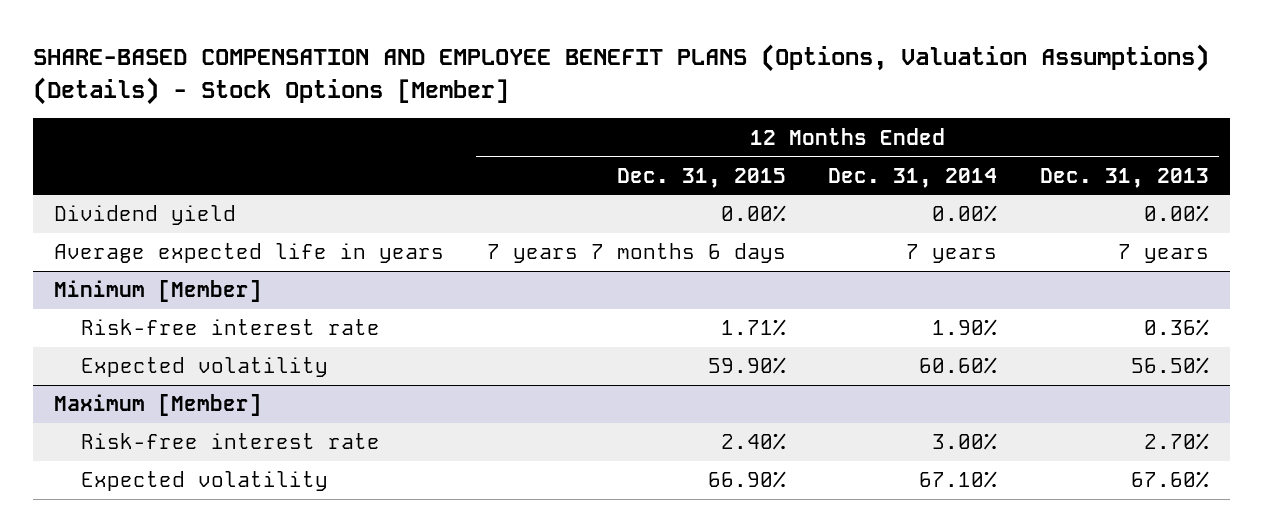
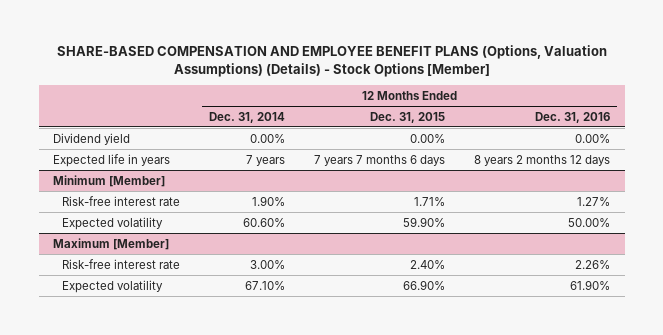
[1039,167,1209,188] Dec. 31, 2013 -> none
none -> [535,111,611,123] Dec. 31, 2016
[54,243,445,264] Average expected life in years -> [53,153,171,167] Expected life in years

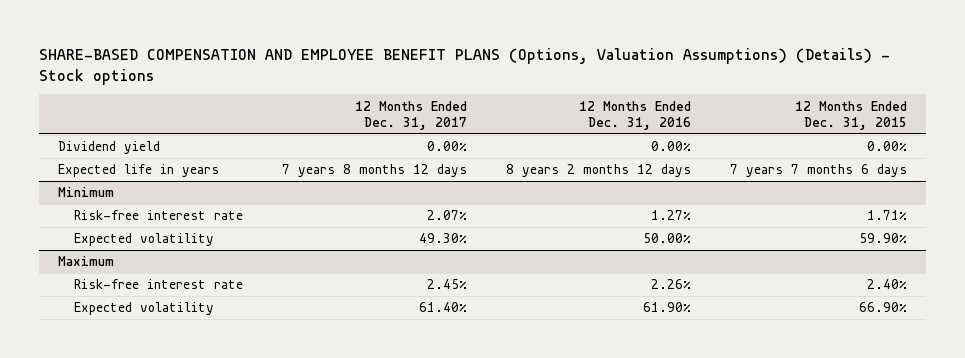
[56,45,607,77] SHARE-BASED COMPENSATION AND EMPLOYEE BENEFIT PLANS (Options, Valuation Assumptions) (Details) - Stock Options [Member] -> [39,47,891,85] SHARE-BASED COMPENSATION AND EMPLOYEE BENEFIT PLANS (Options, Valuation Assumptions) (Details) - Stock options
[209,111,286,123] Dec. 31, 2014 -> none
none -> [355,100,468,131] 12 Months Ended Dec. 31, 2017
[53,174,166,187] Minimum [Member] -> [58,187,115,198] Minimum
[53,237,170,250] Maximum [Member] -> [58,256,115,267] Maximum

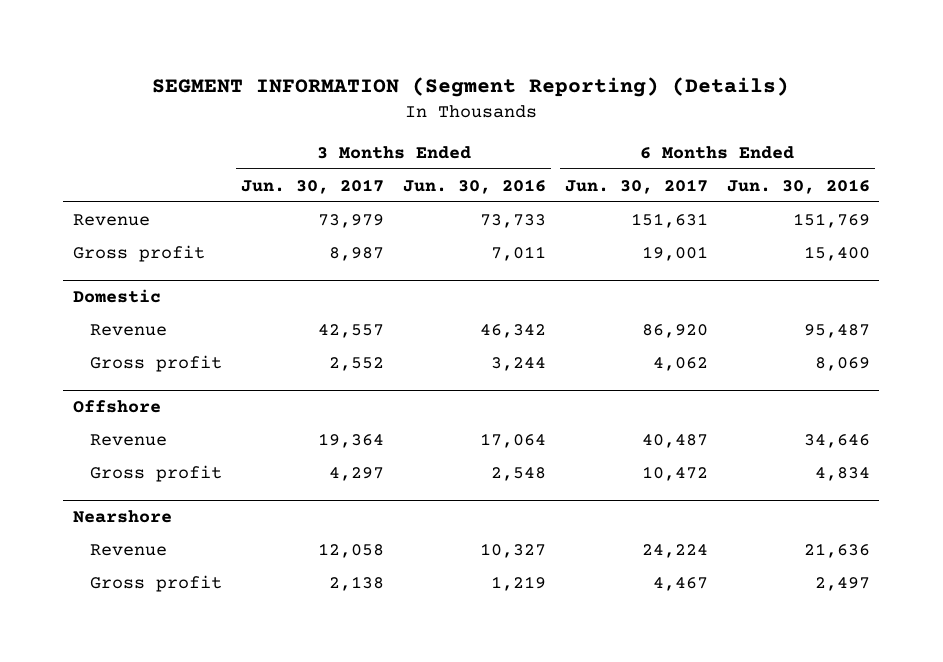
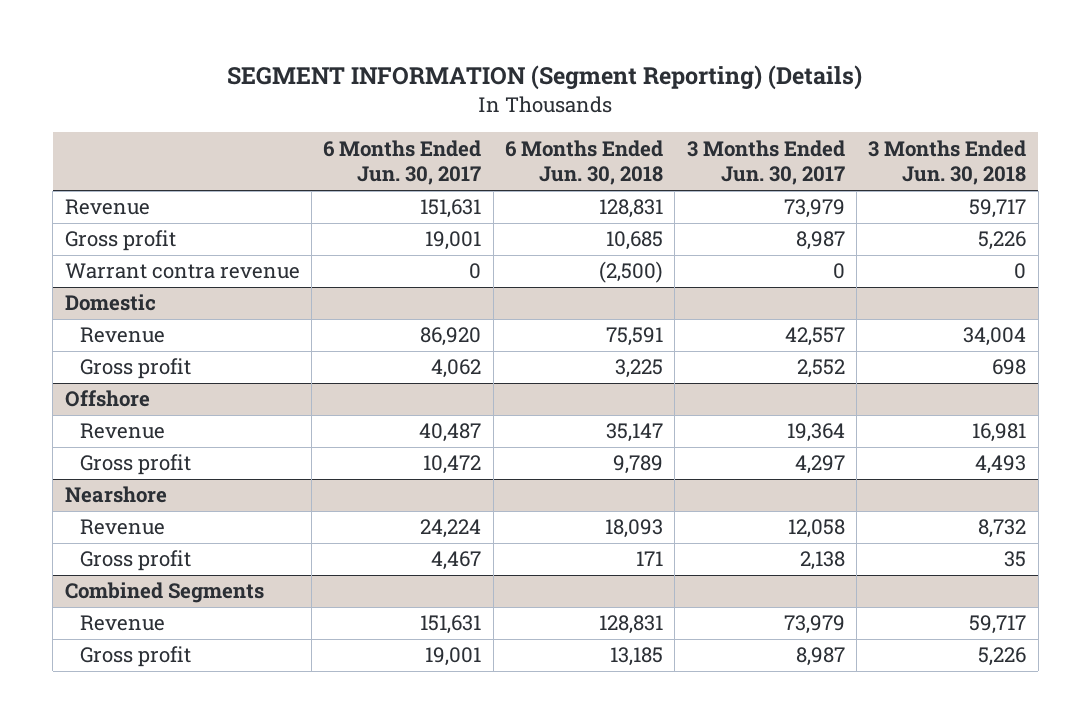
[402,178,546,194] Jun. 30, 2016 -> none
[726,178,870,194] Jun. 30, 2016 -> none
none -> [504,139,663,186] 6 Months Ended Jun. 30, 2018
none -> [868,139,1027,186] 3 Months Ended Jun. 30, 2018
none -> [64,263,300,280] Warrant contra revenue
none -> [64,582,264,604] Combined Segments
none -> [80,615,166,632] Revenue
none -> [80,646,192,668] Gross profit

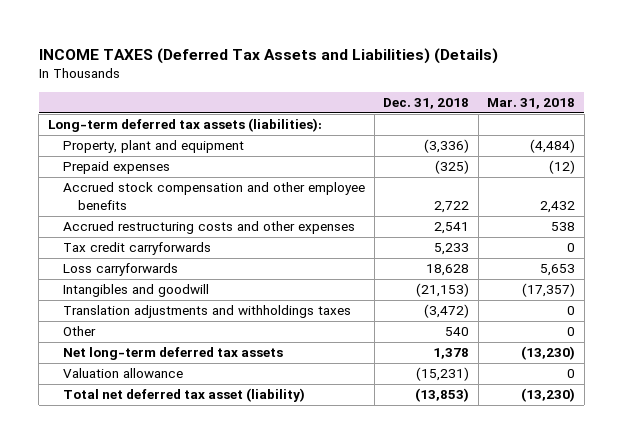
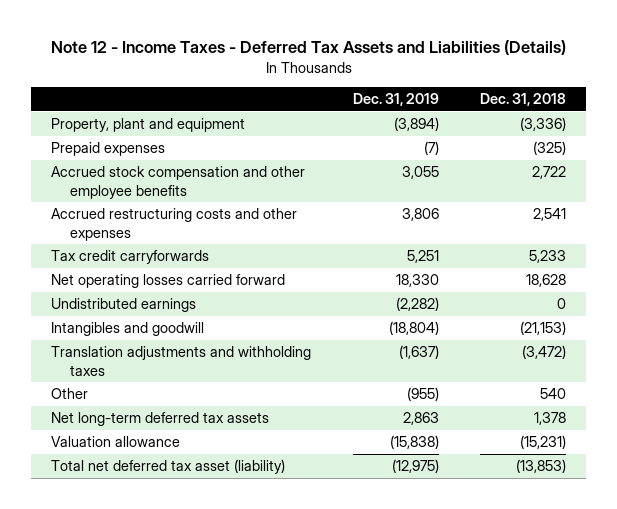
[38,47,498,64] INCOME TAXES (Deferred Tax Assets and Liabilities) (Details) -> [50,40,566,56] Note 12 - Income Taxes - Deferred Tax Assets and Liabilities (Details)
[487,98,576,110] Mar. 31, 2018 -> none
none -> [352,93,439,107] Dec. 31, 2019
[47,118,322,133] Long-term deferred tax assets (liabilities): -> none
[62,263,178,277] Loss carryforwards -> [51,274,286,289] Net operating losses carried forward
none -> [51,298,197,313] Undistributed earnings
[62,305,351,319] Translation adjustments and withholdings taxes -> [51,346,312,376] Translation adjustments and withholding taxes

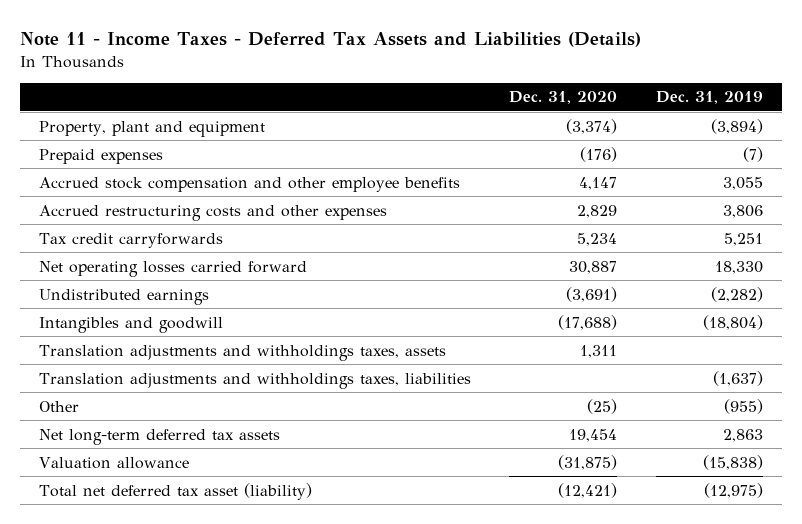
[50,40,566,56] Note 12 - Income Taxes - Deferred Tax Assets and Liabilities (Details) -> [19,31,641,47] Note 11 - Income Taxes - Deferred Tax Assets and Liabilities (Details)
[479,93,566,107] Dec. 31, 2018 -> none
none -> [509,91,618,105] Dec. 31, 2020
none -> [38,344,446,361] Translation adjustments and withholdings taxes, assets
[51,346,312,376] Translation adjustments and withholding taxes -> [38,372,471,389] Translation adjustments and withholdings taxes, liabilities

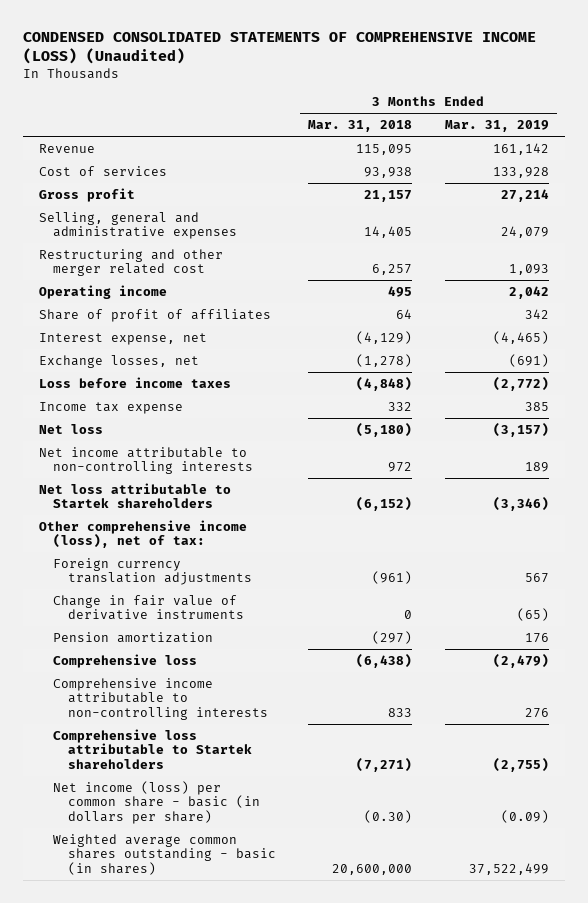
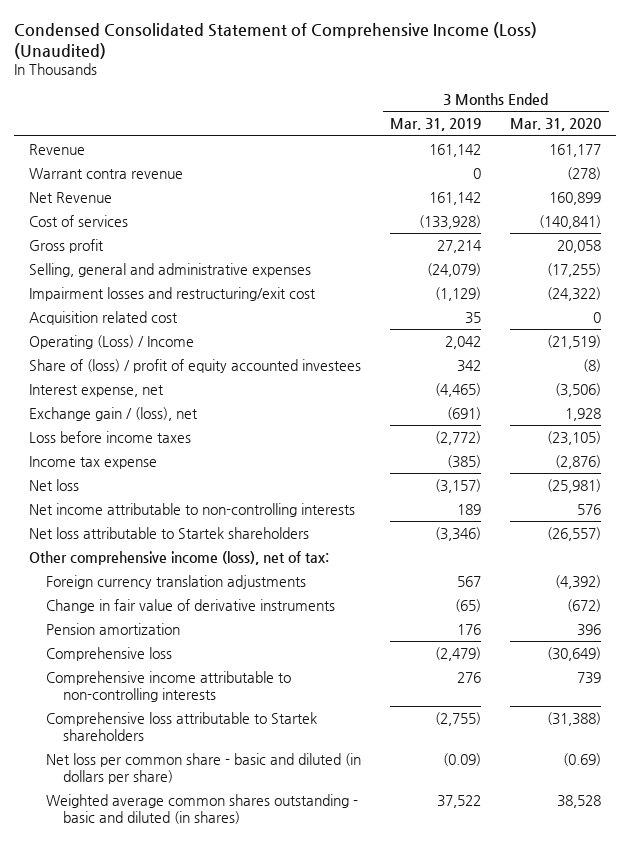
[22,31,536,65] CONDENSED CONSOLIDATED STATEMENTS OF COMPREHENSIVE INCOME (LOSS) (Unaudited) -> [13,21,537,59] Condensed Consolidated Statement of Comprehensive Income (Loss) (Unaudited)
[308,120,413,133] Mar. 31, 2018 -> none
none -> [510,118,602,132] Mar. 31, 2020
none -> [28,167,183,179] Warrant contra revenue
none -> [28,191,112,203] Net Revenue
[492,166,549,178] 133,928 -> [419,214,482,229] (133,928)
[38,248,223,277] Restructuring and other merger related cost -> none
[500,226,549,239] 24,079 -> [427,262,482,277] (24,079)
none -> [28,286,316,301] Impairment losses and restructuring/exit cost
none -> [28,310,178,325] Acquisition related cost
[38,284,167,299] Operating income -> [28,334,194,349] Operating (Loss) / Income
[38,308,271,322] Share of profit of affiliates -> [28,358,361,373] Share of (loss) / profit of equity accounted investees
[38,354,199,368] Exchange losses, net -> [28,406,198,421] Exchange gain / (loss), net
[524,401,549,411] 385 -> [447,454,482,468] (385)
[53,780,260,824] Net income (loss) per common share - basic (in dollars per share) -> [45,752,361,784] Net loss per common share - basic and diluted (in dollars per share)
[53,833,276,875] Weighted average common shares outstanding - basic (in shares) -> [45,793,358,824] Weighted average common shares outstanding - basic and diluted (in shares)
[468,862,549,875] 37,522,499 -> [437,794,482,808] 37,522

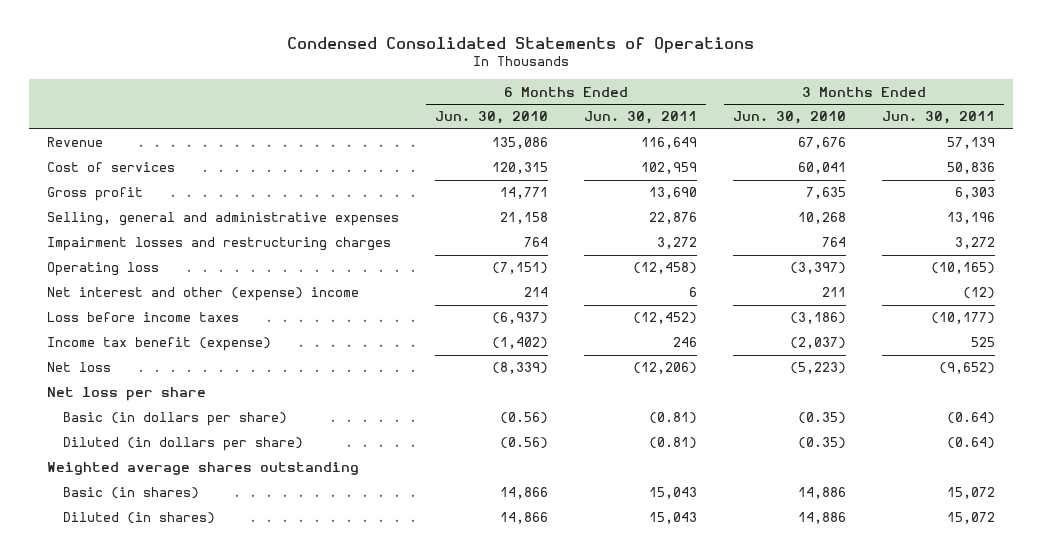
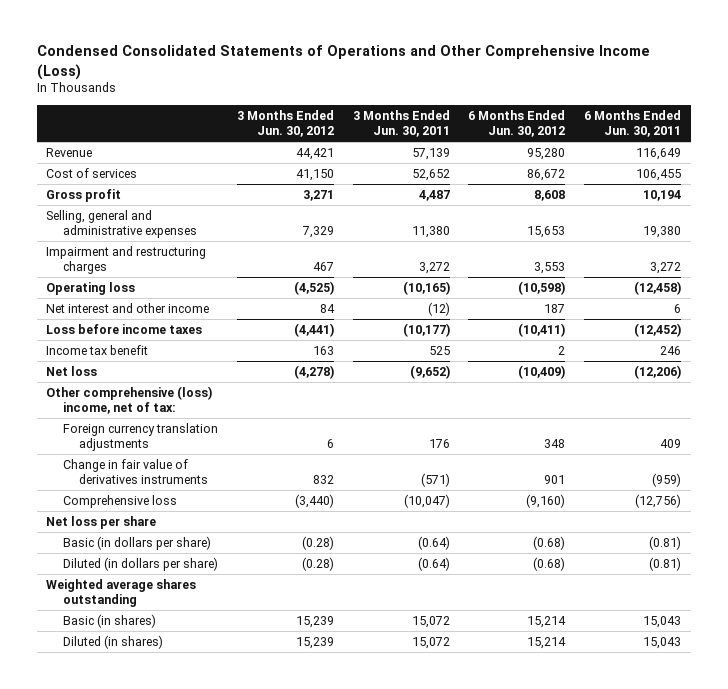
[286,36,754,53] Condensed Consolidated Statements of Operations -> [37,45,651,80] Condensed Consolidated Statements of Operations and Other Comprehensive Income (Loss)
[434,111,548,125] Jun. 30, 2010 -> none
[732,111,846,125] Jun. 30, 2010 -> none
none -> [236,109,334,138] 3 Months Ended Jun. 30, 2012
none -> [468,109,566,138] 6 Months Ended Jun. 30, 2012
[640,162,697,175] 102,959 -> [636,168,682,181] 106,455
[946,162,995,175] 50,836 -> [411,168,450,181] 52,652
[648,187,697,200] 13,690 -> [643,189,682,201] 10,194
[954,187,995,200] 6,303 -> [418,189,450,201] 4,487
[648,212,697,225] 22,876 -> [643,226,682,239] 19,380
[946,212,995,225] 13,196 -> [411,226,450,239] 11,380
[46,237,391,252] Impairment losses and restructuring charges -> [46,245,207,275] Impairment and restructuring charges
[46,287,359,302] Net interest and other (expense) income -> [46,302,210,313] Net interest and other income
[46,337,271,352] Income tax benefit (expense) -> [46,344,149,355] Income tax benefit
none -> [46,385,213,415] Other comprehensive (loss) income, net of tax:
none -> [62,422,218,452] Foreign currency translation adjustments
none -> [62,458,209,485] Change in fair value of derivatives instruments
none -> [62,494,177,508] Comprehensive loss

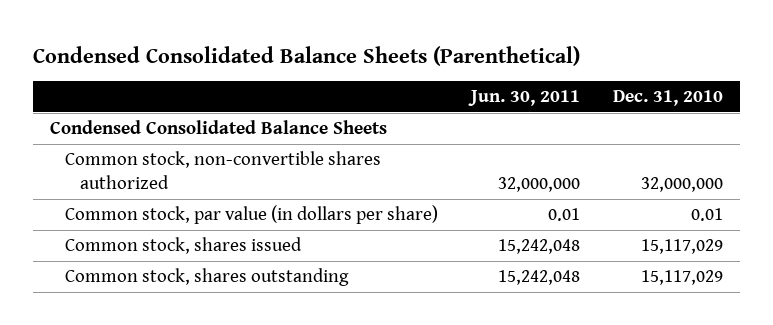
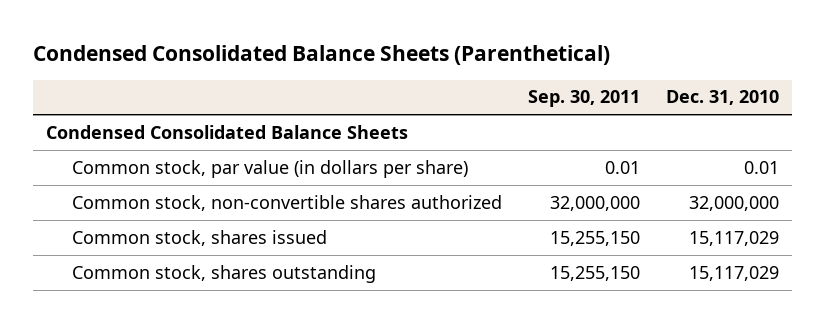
[467,90,580,107] Jun. 30, 2011 -> none
none -> [527,90,640,108] Sep. 30, 2011
[64,151,381,190] Common stock, non-convertible shares authorized -> [71,194,502,211] Common stock, non-convertible shares authorized

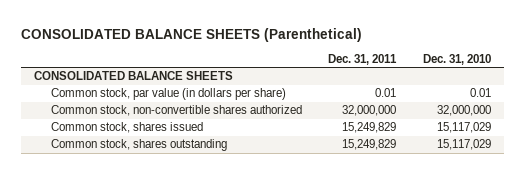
[33,45,611,66] Condensed Consolidated Balance Sheets (Parenthetical) -> [21,28,363,43] CONSOLIDATED BALANCE SHEETS (Parenthetical)
[527,90,640,108] Sep. 30, 2011 -> none
none -> [328,54,398,66] Dec. 31, 2011
[46,124,409,139] Condensed Consolidated Balance Sheets -> [34,71,234,81] CONSOLIDATED BALANCE SHEETS

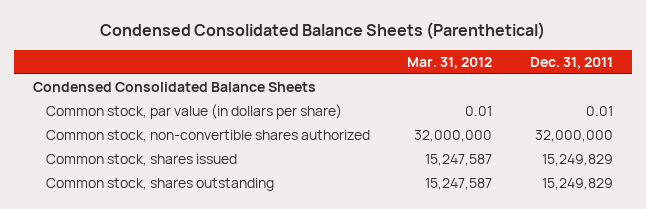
[21,28,363,43] CONSOLIDATED BALANCE SHEETS (Parenthetical) -> [99,21,545,40] Condensed Consolidated Balance Sheets (Parenthetical)
[422,54,491,66] Dec. 31, 2010 -> none
none -> [407,56,493,69] Mar. 31, 2012
[34,71,234,81] CONSOLIDATED BALANCE SHEETS -> [32,82,316,93] Condensed Consolidated Balance Sheets

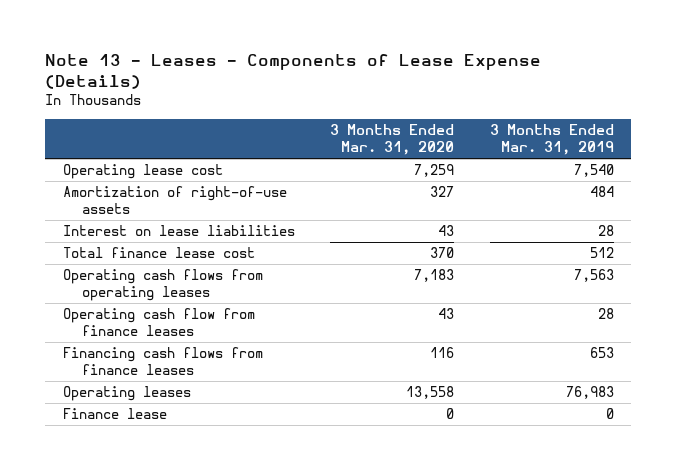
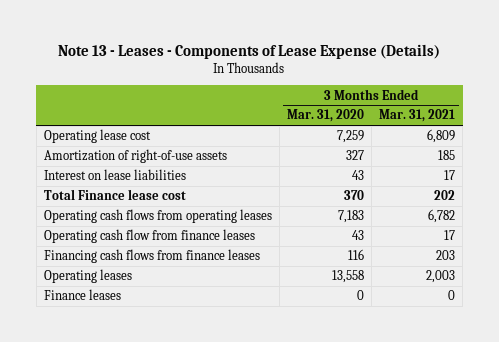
[489,123,614,156] 3 Months Ended Mar. 31, 2019 -> none
none -> [379,109,456,123] Mar. 31, 2021
[62,246,255,258] Total finance lease cost -> [43,189,186,201] Total Finance lease cost
[62,407,167,419] Finance lease -> [43,289,121,301] Finance leases

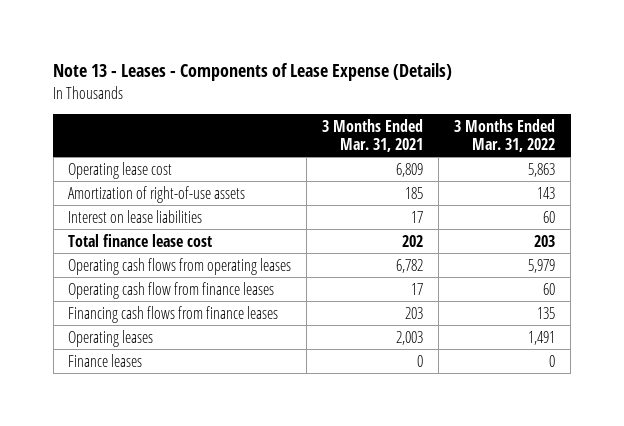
[286,109,364,123] Mar. 31, 2020 -> none
none -> [454,118,556,152] 3 Months Ended Mar. 31, 2022
[43,189,186,201] Total Finance lease cost -> [68,233,213,247] Total finance lease cost

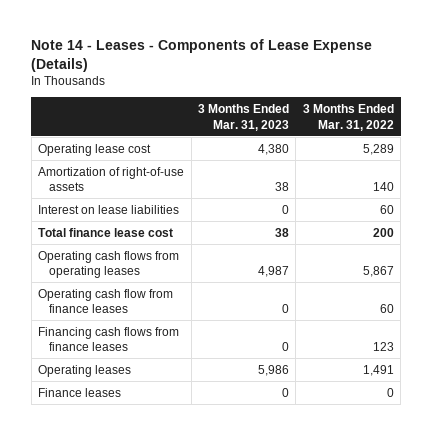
[53,63,453,82] Note 13 - Leases - Components of Lease Expense (Details) -> [31,39,373,72] Note 14 - Leases - Components of Lease Expense (Details)
[322,118,424,152] 3 Months Ended Mar. 31, 2021 -> none
none -> [197,103,289,131] 3 Months Ended Mar. 31, 2023
[528,162,556,177] 5,863 -> [362,143,394,155] 5,289
[537,186,556,199] 143 -> [372,182,394,192] 140
[534,234,556,247] 203 -> [372,227,394,237] 200
[528,258,556,273] 5,979 -> [362,266,394,278] 5,867
[537,306,556,319] 135 -> [372,342,394,352] 123

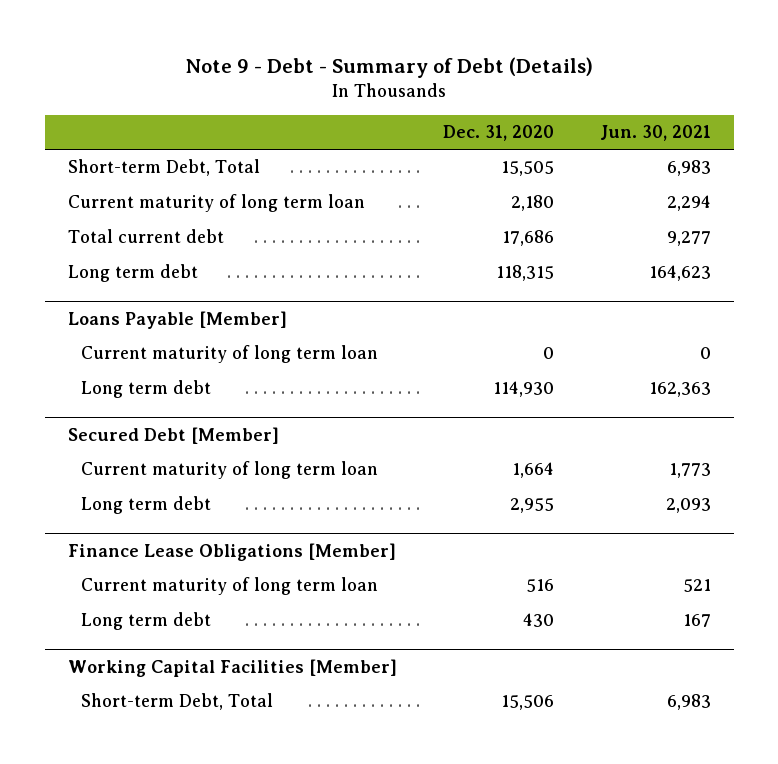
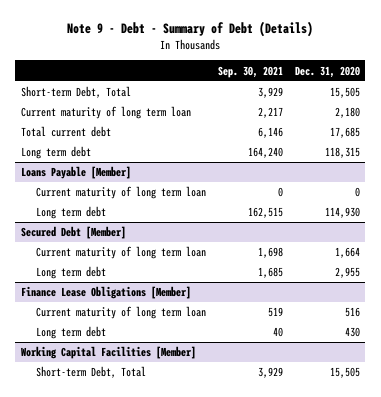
[599,125,711,142] Jun. 30, 2021 -> none
none -> [217,65,283,78] Sep. 30, 2021
[501,230,554,247] 17,686 -> [329,127,360,139] 17,685
[500,695,554,711] 15,506 -> [329,367,360,379] 15,505

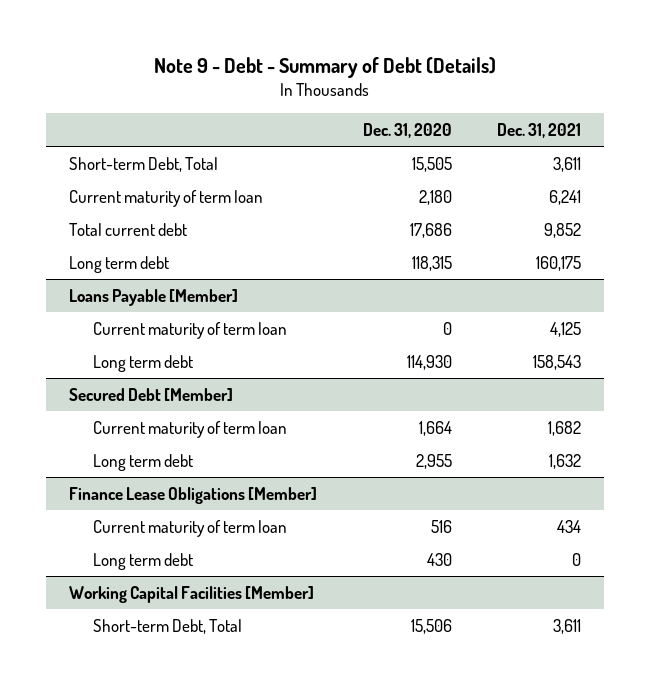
[217,65,283,78] Sep. 30, 2021 -> none
none -> [497,123,582,139] Dec. 31, 2021
[21,106,192,120] Current maturity of long term loan -> [69,189,264,207] Current maturity of term loan
[329,127,360,139] 17,685 -> [409,222,452,238] 17,686
[35,186,206,200] Current maturity of long term loan -> [92,321,287,339] Current maturity of term loan
[35,246,206,260] Current maturity of long term loan -> [92,420,287,438] Current maturity of term loan
[35,306,206,320] Current maturity of long term loan -> [92,519,287,537] Current maturity of term loan
[329,367,360,379] 15,505 -> [410,618,452,634] 15,506

